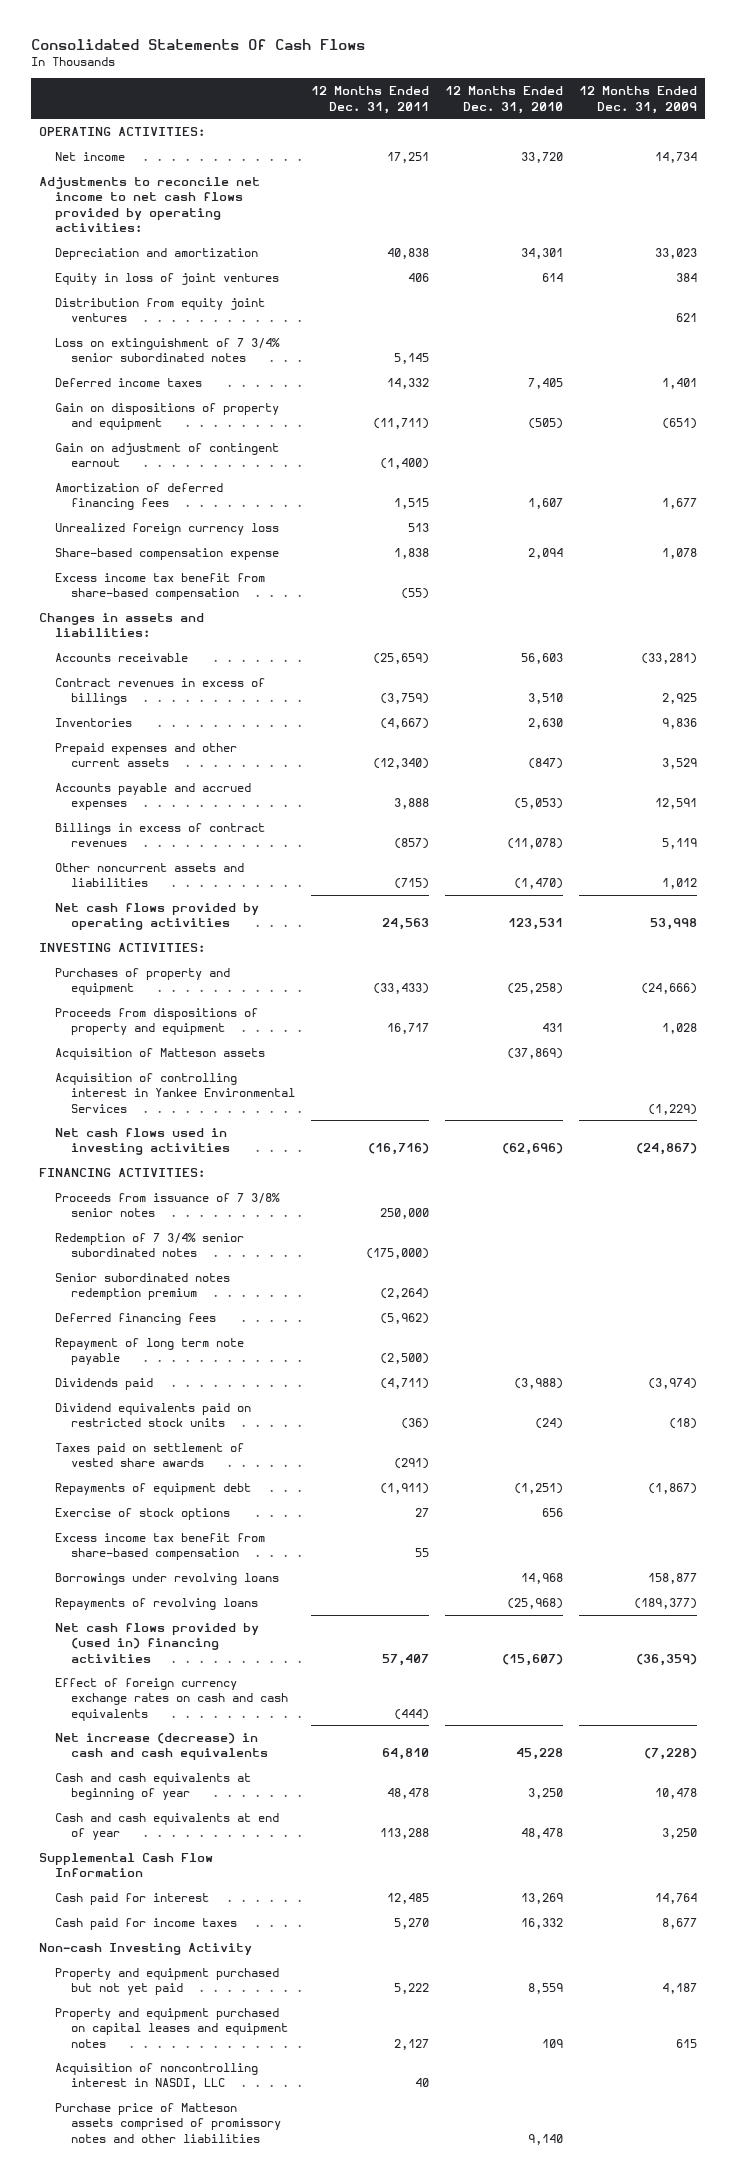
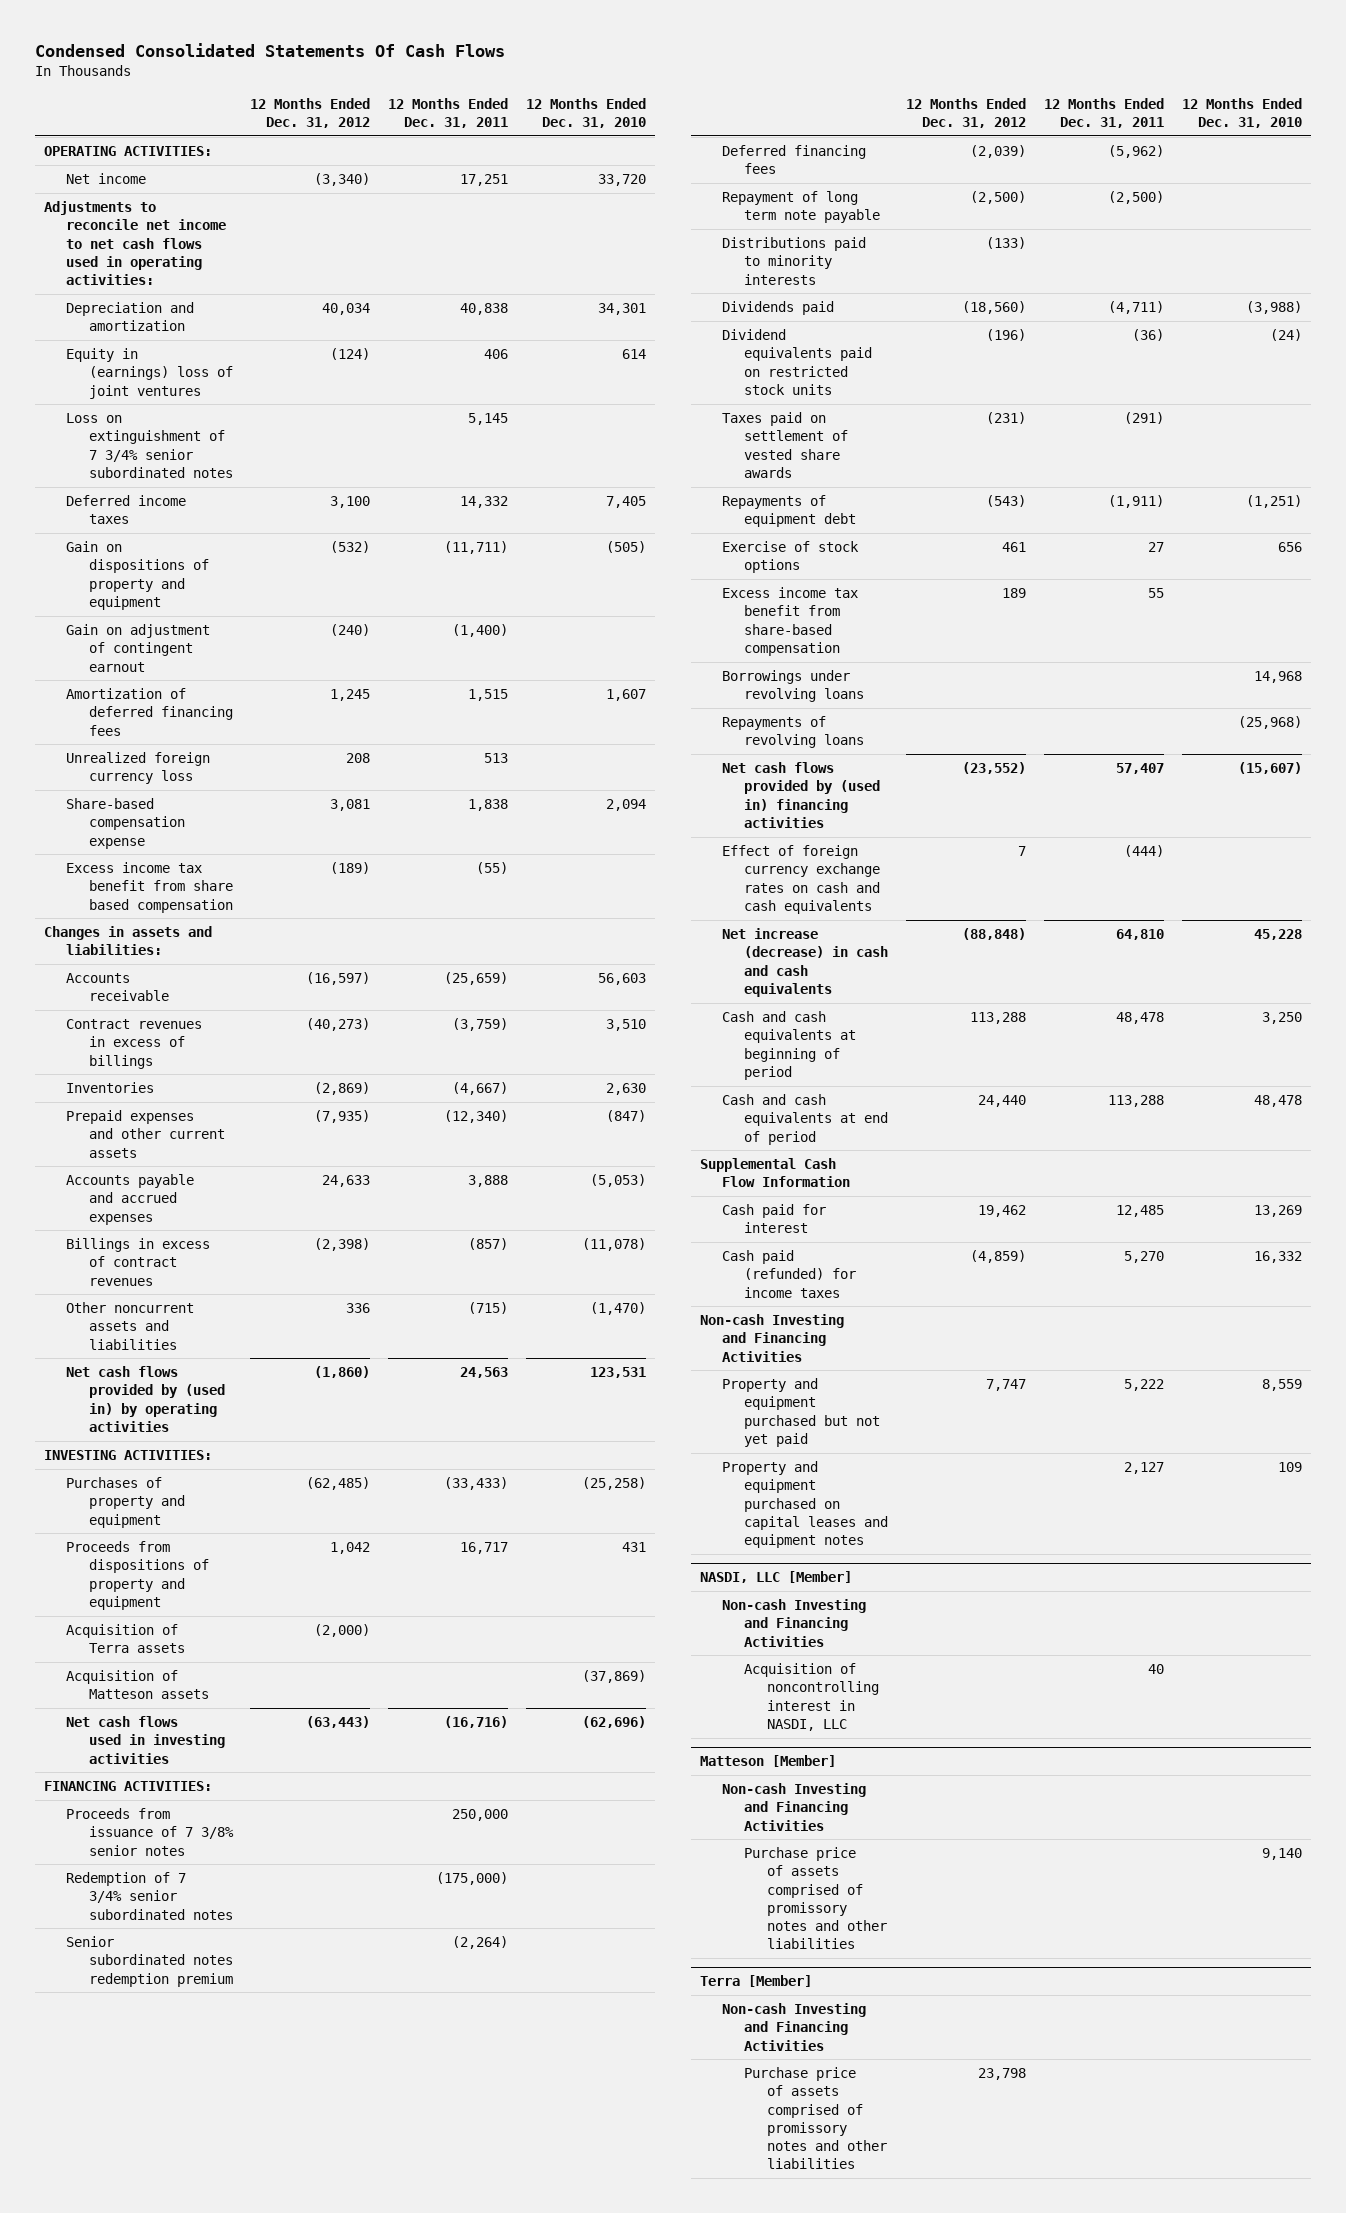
[30,38,365,50] Consolidated Statements Of Cash Flows -> [34,42,505,57] Condensed Consolidated Statements Of Cash Flows
[578,86,697,114] 12 Months Ended Dec. 31, 2009 -> none
none -> [250,97,371,129] 12 Months Ended Dec. 31, 2012
[38,177,260,232] Adjustments to reconcile net income to net cash flows provided by operating activities: -> [43,201,227,286] Adjustments to reconcile net income to net cash flows used in operating activities:
[54,298,265,323] Distribution from equity joint ventures -> none
[54,273,279,286] Equity in loss of joint ventures -> [66,348,233,399] Equity in (earnings) loss of joint ventures
[54,573,265,601] Excess income tax benefit from share-based compensation -> [66,862,233,913] Excess income tax benefit from share based compensation
[54,903,259,931] Net cash flows provided by operating activities -> [66,1366,225,1432] Net cash flows provided by (used in) by operating activities
none -> [66,1624,185,1654] Acquisition of Terra assets
[54,1073,295,1113] Acquisition of controlling interest in Yankee Environmental Services -> none
none -> [721,237,866,285] Distributions paid to minority interests
[54,1773,251,1801] Cash and cash equivalents at beginning of year -> [721,1011,857,1080] Cash and cash equivalents at beginning of period
[54,1813,279,1841] Cash and cash equivalents at end of year -> [721,1094,889,1145] Cash and cash equivalents at end of period
[54,1918,237,1931] Cash paid for income taxes -> [721,1250,857,1298] Cash paid (refunded) for income taxes
[38,1943,252,1956] Non-cash Investing Activity -> [699,1314,844,1362] Non-cash Investing and Financing Activities
none -> [699,1571,852,1584] NASDI, LLC [Member]
none -> [721,1599,866,1647] Non-cash Investing and Financing Activities
none -> [699,1755,836,1768] Matteson [Member]
none -> [721,1783,866,1831] Non-cash Investing and Financing Activities
[54,2103,281,2143] Purchase price of Matteson assets comprised of promissory notes and other liabilities -> [744,1847,887,1950] Purchase price of assets comprised of promissory notes and other liabilities
none -> [699,1975,812,1988] Terra [Member]
none -> [721,2003,866,2051] Non-cash Investing and Financing Activities
none -> [744,2067,887,2170] Purchase price of assets comprised of promissory notes and other liabilities

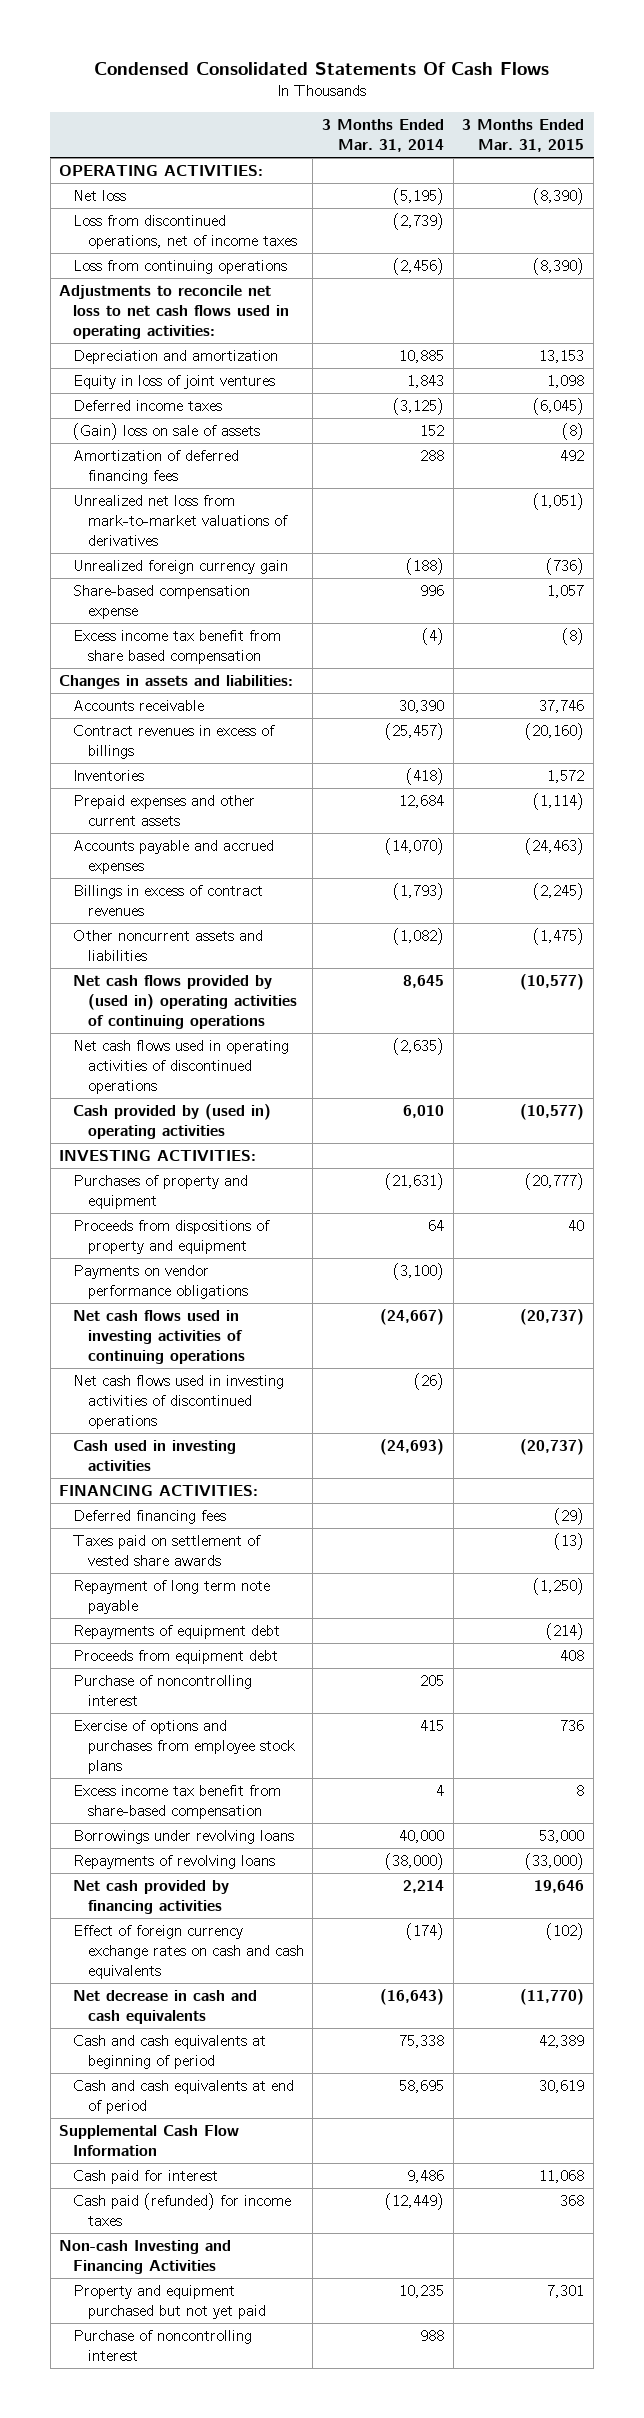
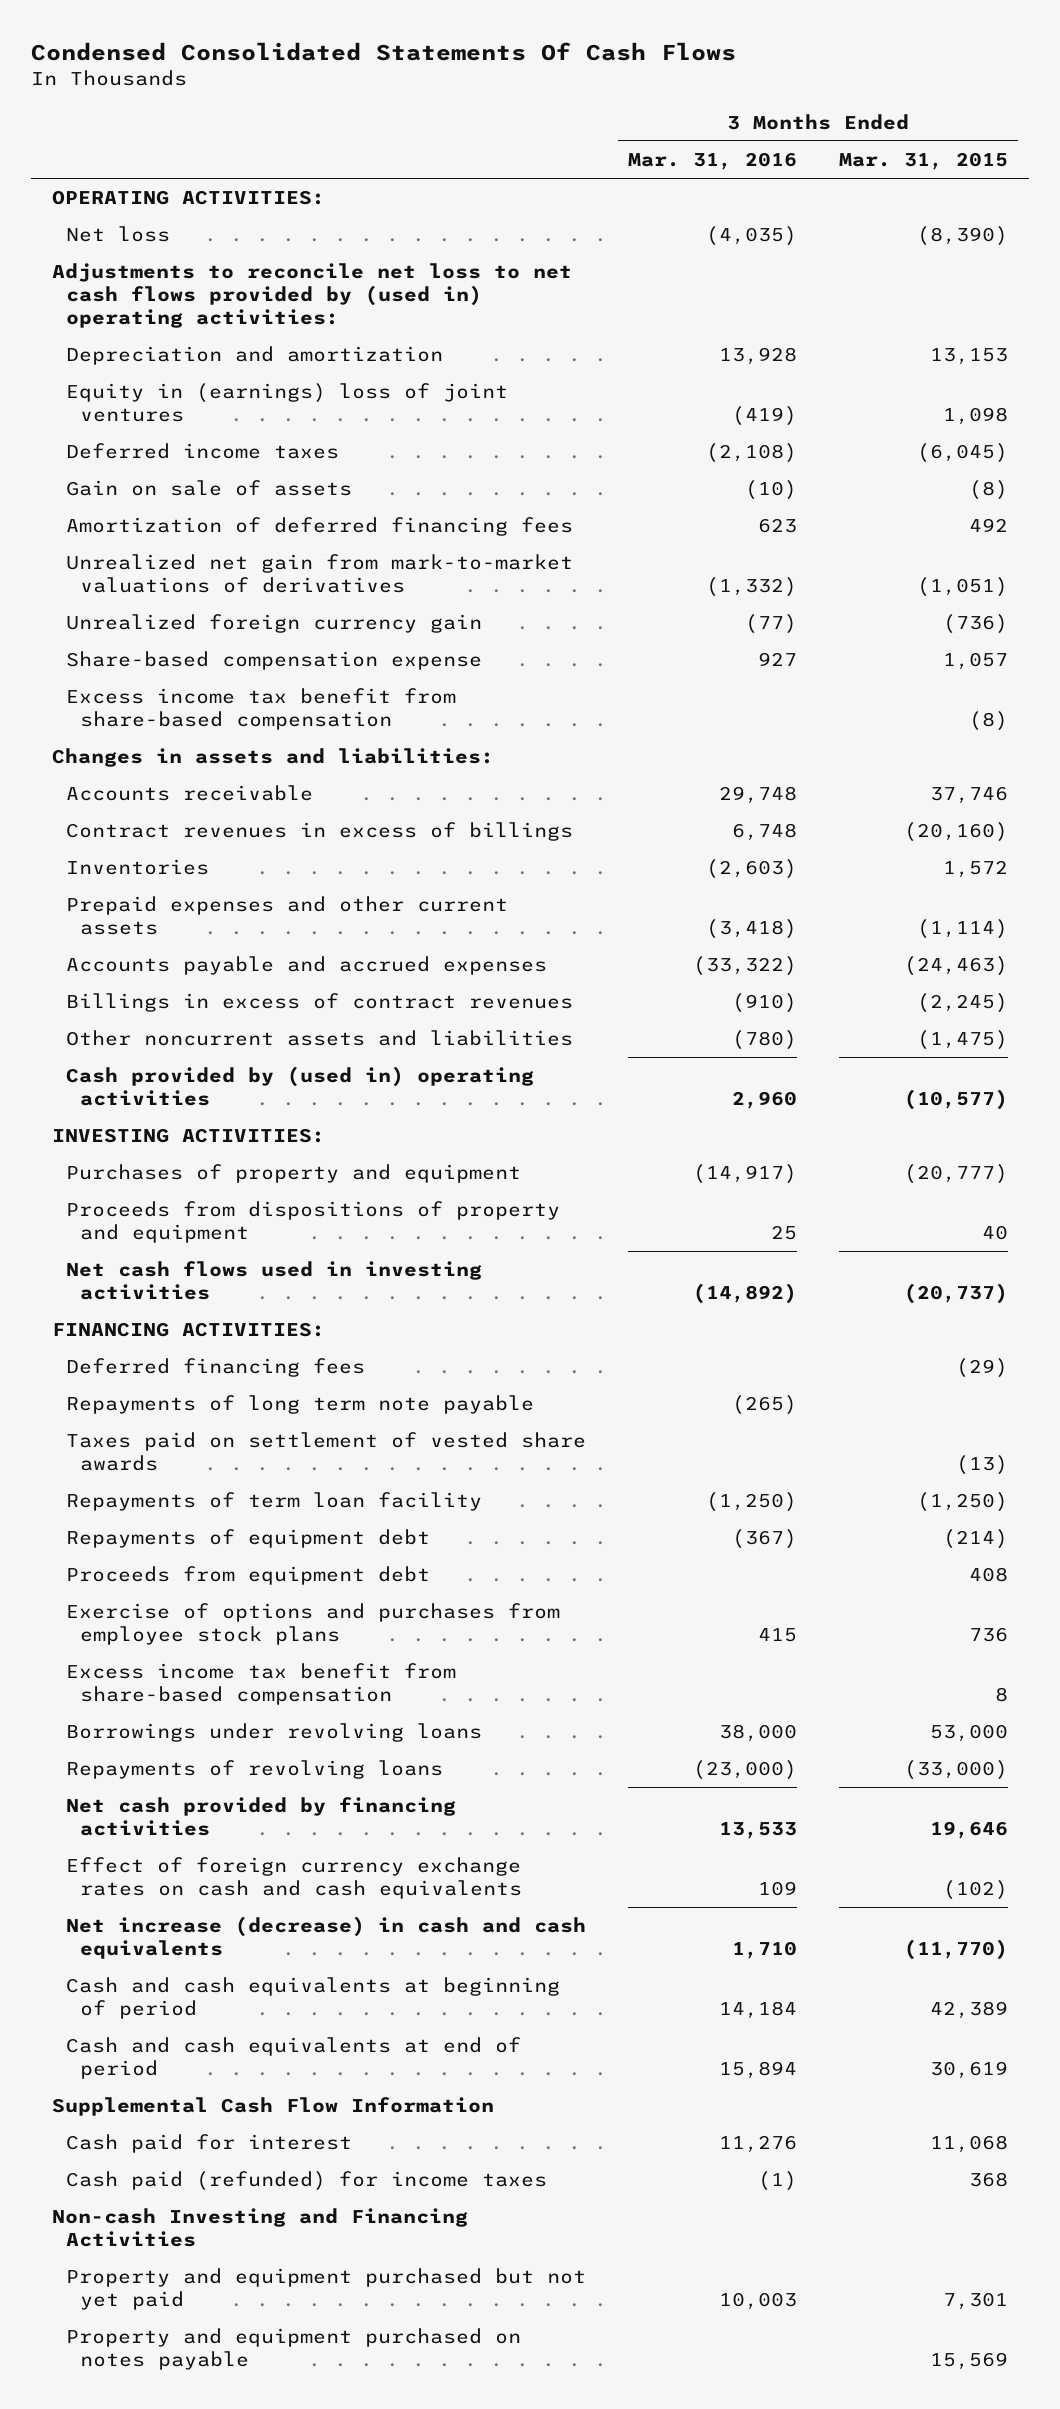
[322,119,445,153] 3 Months Ended Mar. 31, 2014 -> none
none -> [628,152,798,171] Mar. 31, 2016
[73,214,297,249] Loss from discontinued operations, net of income taxes -> none
[73,259,288,274] Loss from continuing operations -> none
[59,284,290,339] Adjustments to reconcile net loss to net cash flows used in operating activities: -> [52,263,573,328] Adjustments to reconcile net loss to net cash flows provided by (used in) operating activities:
[73,374,276,389] Equity in loss of joint ventures -> [66,383,509,422] Equity in (earnings) loss of joint ventures
[73,422,261,440] (Gain) loss on sale of assets -> [66,480,353,497] Gain on sale of assets
[73,494,288,546] Unrealized net loss from mark-to-market valuations of derivatives -> [66,554,574,593] Unrealized net gain from mark-to-market valuations of derivatives
[73,629,282,664] Excess income tax benefit from share based compensation -> [66,688,457,730] Excess income tax benefit from share-based compensation
[73,974,297,1029] Net cash flows provided by (used in) operating activities of continuing operations -> none
[73,1039,290,1094] Net cash flows used in operating activities of discontinued operations -> none
[73,1264,248,1299] Payments on vendor performance obligations -> none
[73,1309,245,1364] Net cash flows used in investing activities of continuing operations -> none
[73,1374,285,1429] Net cash flows used in investing activities of discontinued operations -> none
[73,1439,237,1471] Cash used in investing activities -> [66,1261,483,1300] Net cash flows used in investing activities
none -> [66,1395,535,1415] Repayments of long term note payable
[73,1579,271,1614] Repayment of long term note payable -> [66,1492,483,1512] Repayments of term loan facility
[73,1674,253,1706] Purchase of noncontrolling interest -> none
[73,1989,258,2024] Net decrease in cash and cash equivalents -> [66,1916,587,1959] Net increase (decrease) in cash and cash equivalents
[73,2329,253,2361] Purchase of noncontrolling interest -> none
none -> [66,2328,522,2370] Property and equipment purchased on notes payable

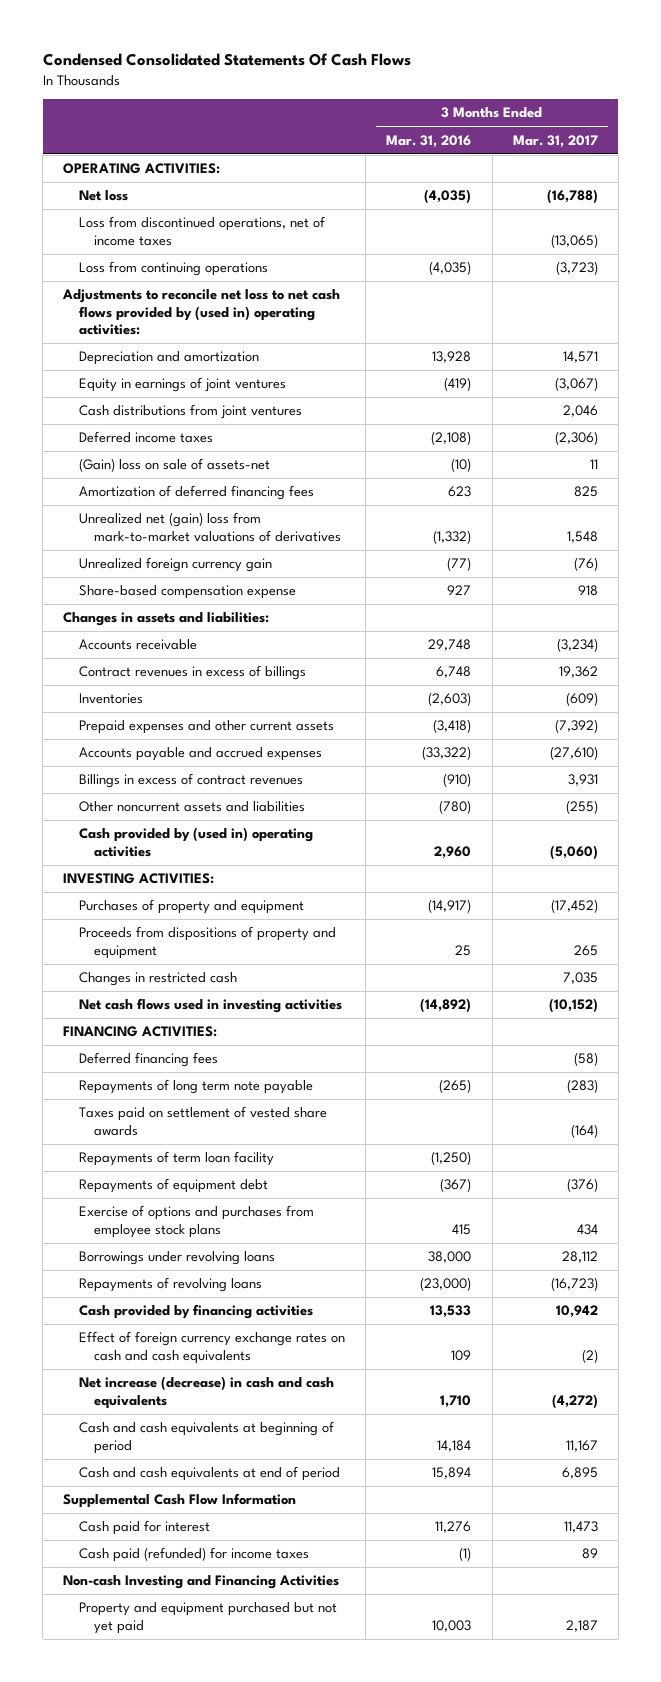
[838,152,1008,171] Mar. 31, 2015 -> none
none -> [512,134,598,148] Mar. 31, 2017
none -> [78,216,325,246] Loss from discontinued operations, net of income taxes
none -> [78,261,268,277] Loss from continuing operations
[66,383,509,422] Equity in (earnings) loss of joint ventures -> [78,377,286,393] Equity in earnings of joint ventures
none -> [78,404,302,420] Cash distributions from joint ventures
[66,480,353,497] Gain on sale of assets -> [78,458,270,473] (Gain) loss on sale of assets-net
[66,554,574,593] Unrealized net gain from mark-to-market valuations of derivatives -> [78,512,342,542] Unrealized net (gain) loss from mark-to-market valuations of derivatives
[66,688,457,730] Excess income tax benefit from share-based compensation -> none
none -> [78,972,237,987] Changes in restricted cash
[66,1566,431,1586] Proceeds from equipment debt -> none
[66,1663,457,1705] Excess income tax benefit from share-based compensation -> none
[66,1797,457,1836] Net cash provided by financing activities -> [78,1304,313,1320] Cash provided by financing activities
[66,2328,522,2370] Property and equipment purchased on notes payable -> none

